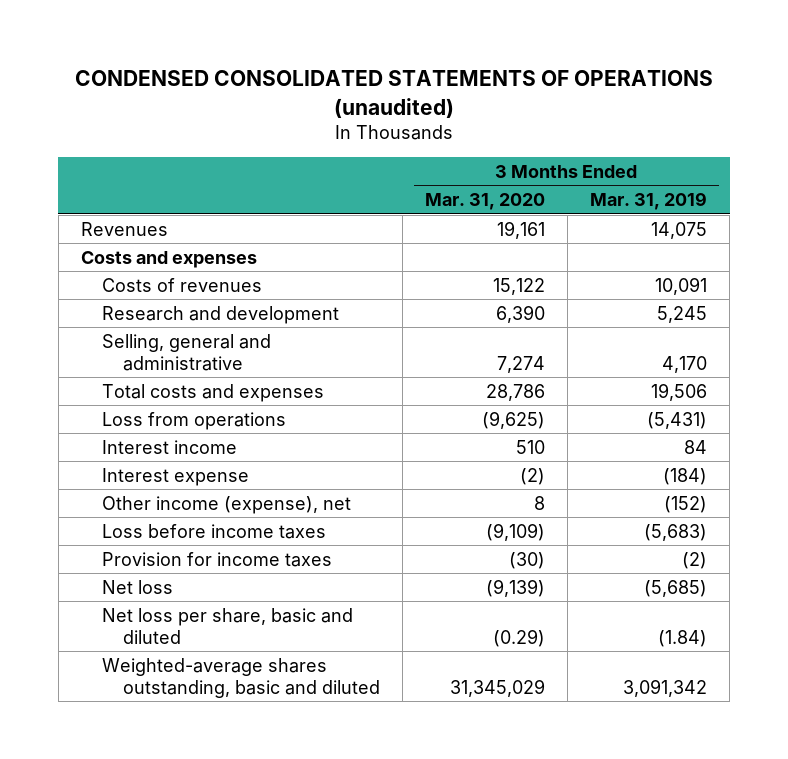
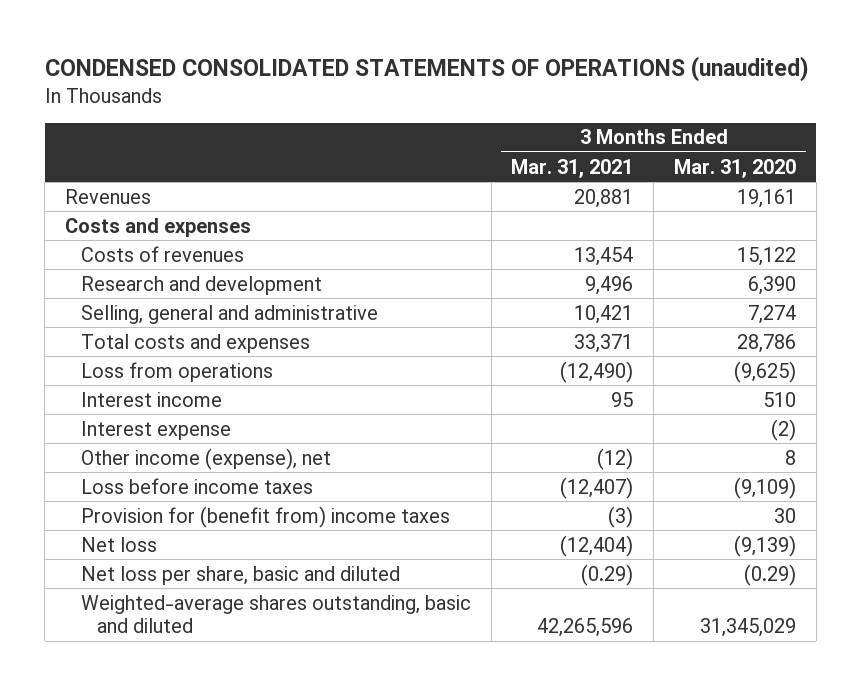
[590,192,708,211] Mar. 31, 2019 -> none
none -> [511,158,634,178] Mar. 31, 2021
[101,551,332,567] Provision for income taxes -> [81,505,451,528] Provision for (benefit from) income taxes
[509,551,546,569] (30) -> [773,507,796,523] 30

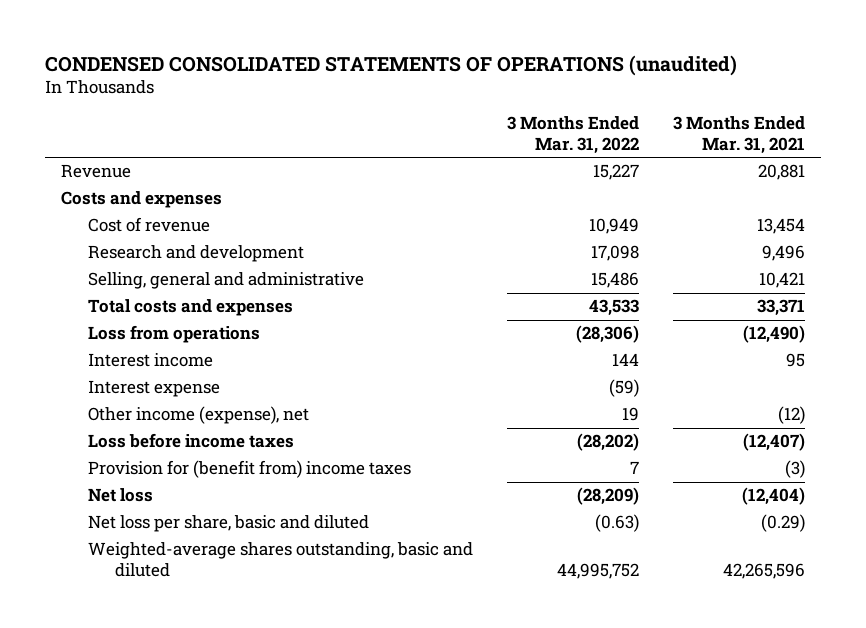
[673,158,796,178] Mar. 31, 2020 -> none
none -> [506,116,639,154] 3 Months Ended Mar. 31, 2022
[65,188,152,204] Revenues -> [61,164,132,179] Revenue
[81,245,245,262] Costs of revenues -> [88,217,211,233] Cost of revenue

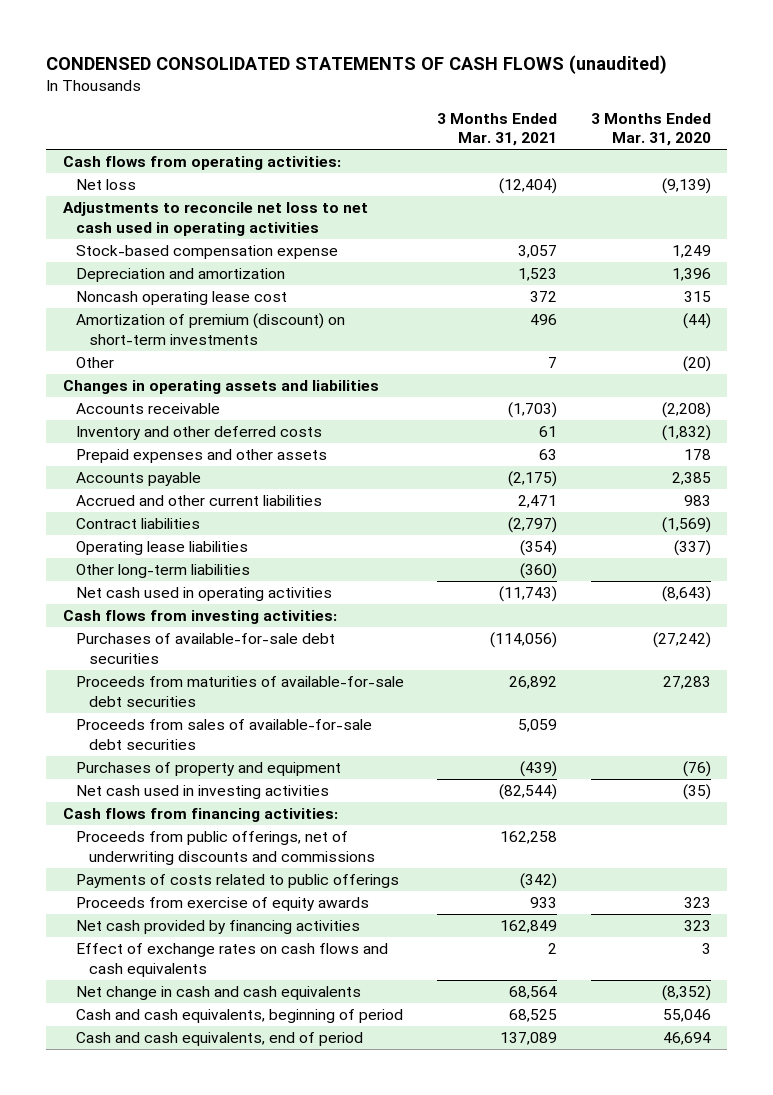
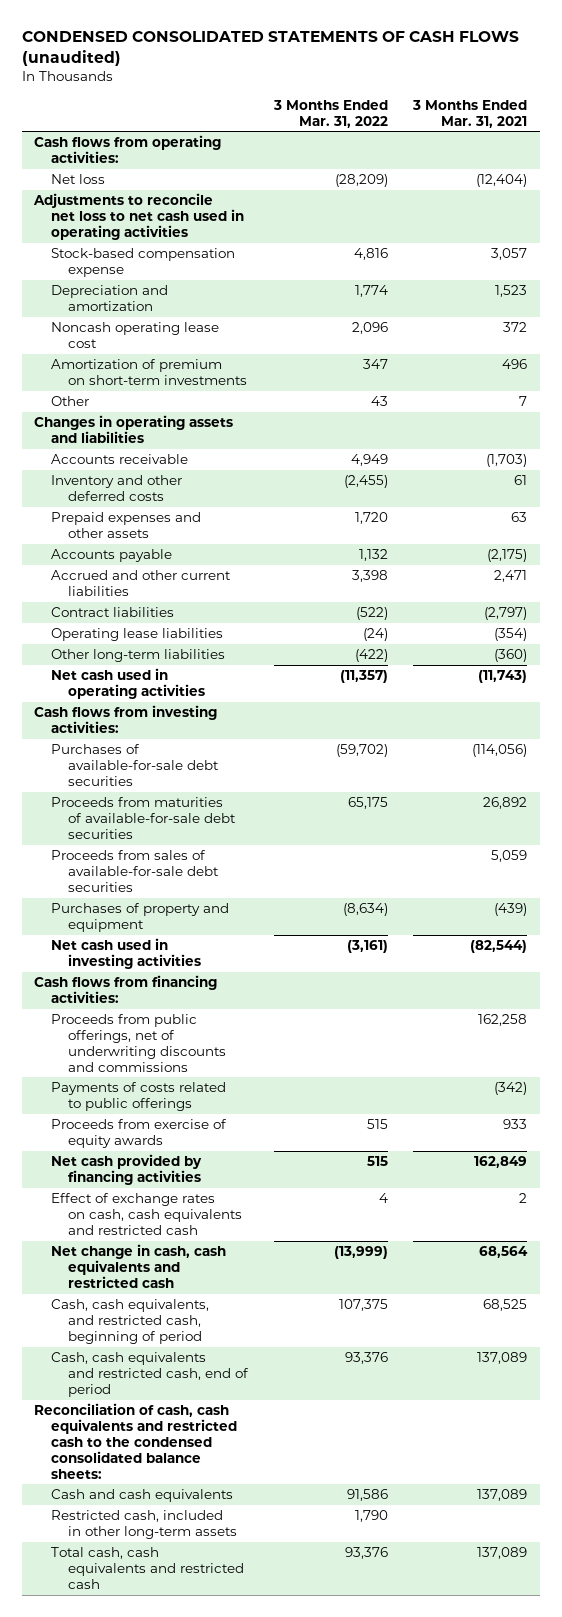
[590,112,711,147] 3 Months Ended Mar. 31, 2020 -> none
none -> [272,99,388,128] 3 Months Ended Mar. 31, 2022
[75,313,345,345] Amortization of premium (discount) on short-term investments -> [51,359,248,385] Amortization of premium on short-term investments
[75,943,388,977] Effect of exchange rates on cash flows and cash equivalents -> [51,1193,243,1235] Effect of exchange rates on cash, cash equivalents and restricted cash
[75,986,361,1001] Net change in cash and cash equivalents -> [51,1244,227,1288] Net change in cash, cash equivalents and restricted cash
[75,1009,403,1024] Cash and cash equivalents, beginning of period -> [51,1299,210,1344] Cash, cash equivalents, and restricted cash, beginning of period
[75,1032,363,1047] Cash and cash equivalents, end of period -> [51,1352,250,1397] Cash, cash equivalents and restricted cash, end of period
none -> [34,1403,238,1479] Reconciliation of cash, cash equivalents and restricted cash to the condensed consolidated balance sheets:
none -> [51,1489,234,1503] Cash and cash equivalents
none -> [51,1510,238,1539] Restricted cash, included in other long-term assets
none -> [51,1547,245,1589] Total cash, cash equivalents and restricted cash

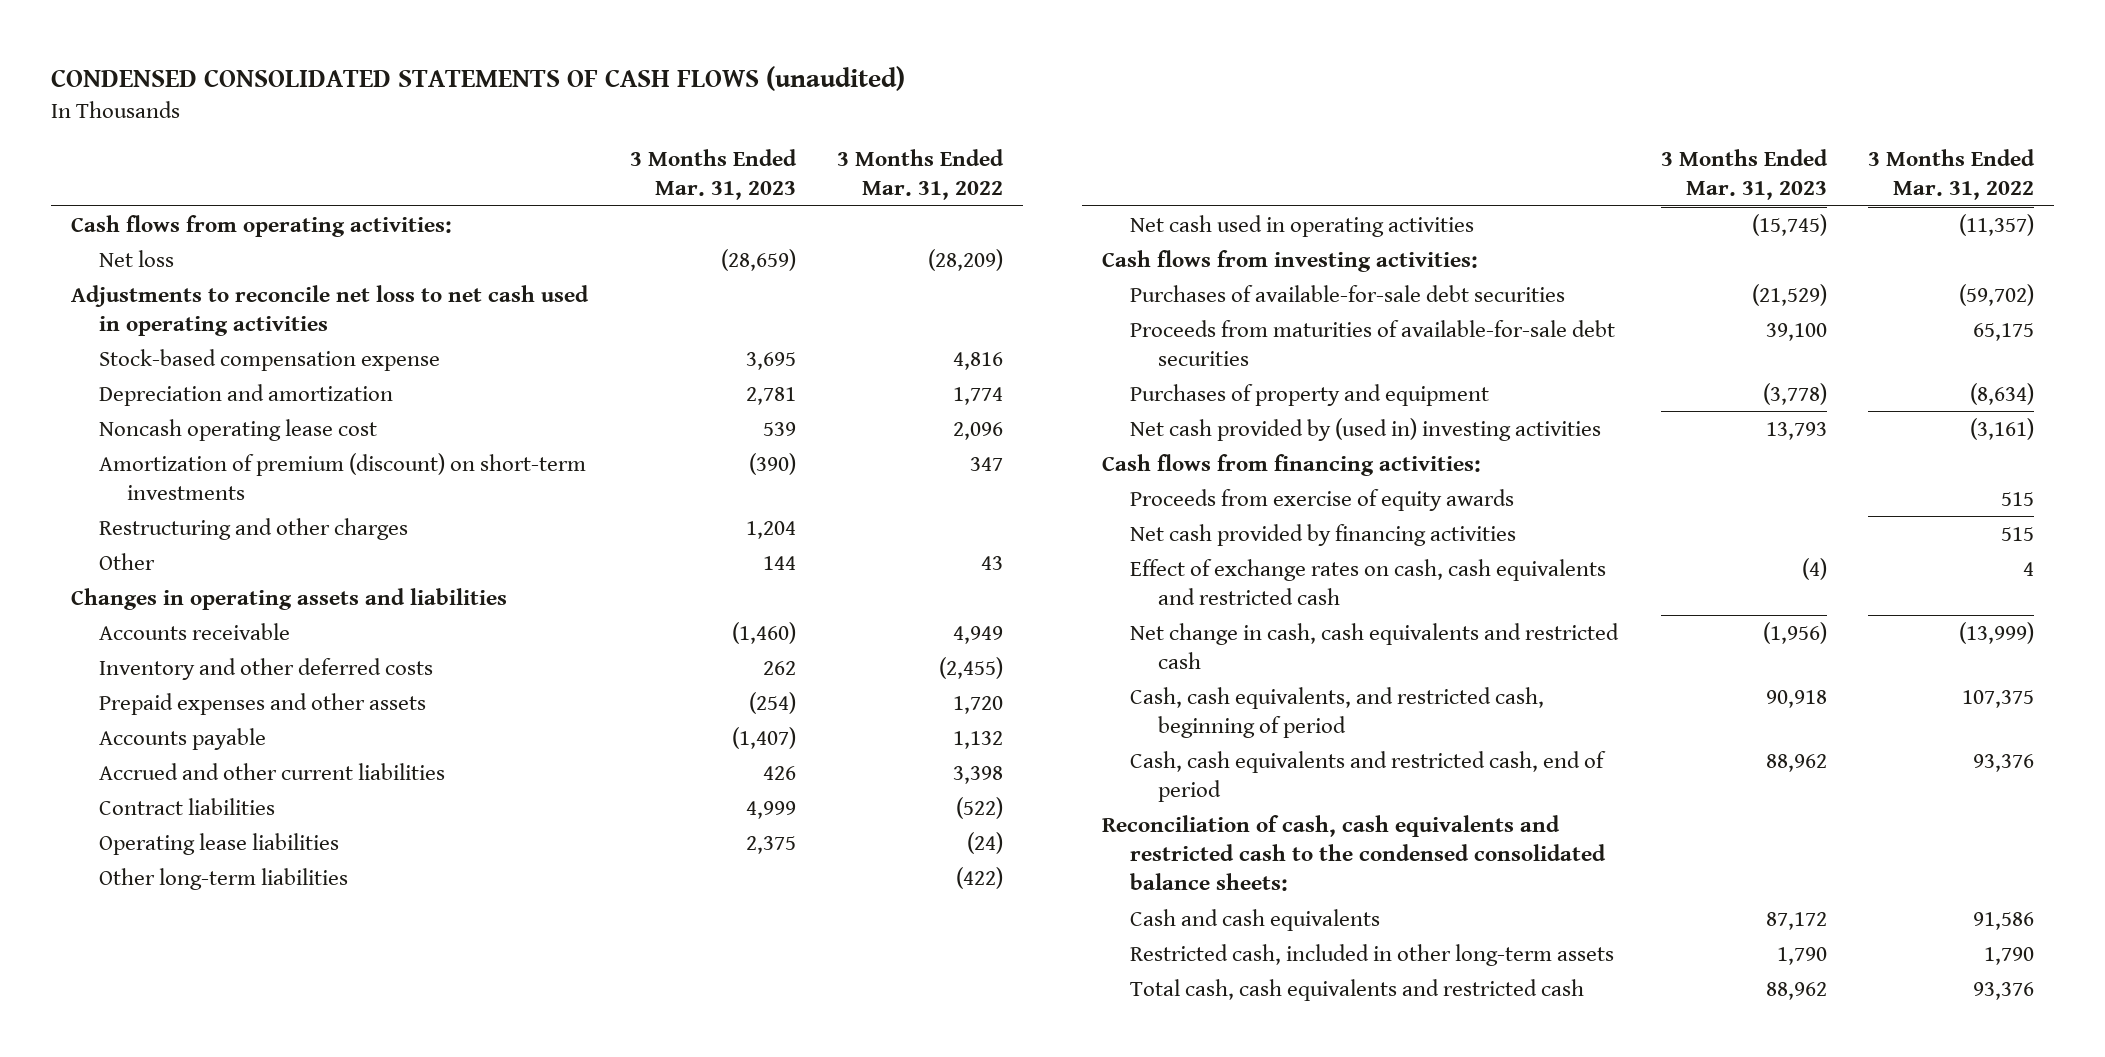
[412,99,528,128] 3 Months Ended Mar. 31, 2021 -> none
none -> [629,148,797,201] 3 Months Ended Mar. 31, 2023
[51,359,248,385] Amortization of premium on short-term investments -> [99,452,587,501] Amortization of premium (discount) on short-term investments
none -> [99,517,409,540] Restructuring and other charges
[51,850,220,892] Proceeds from sales of available-for-sale debt securities -> none
[51,938,202,969] Net cash used in investing activities -> [1130,417,1602,441] Net cash provided by (used in) investing activities
[51,1014,227,1072] Proceeds from public offerings, net of underwriting discounts and commissions -> none
[51,1082,227,1111] Payments of costs related to public offerings -> none

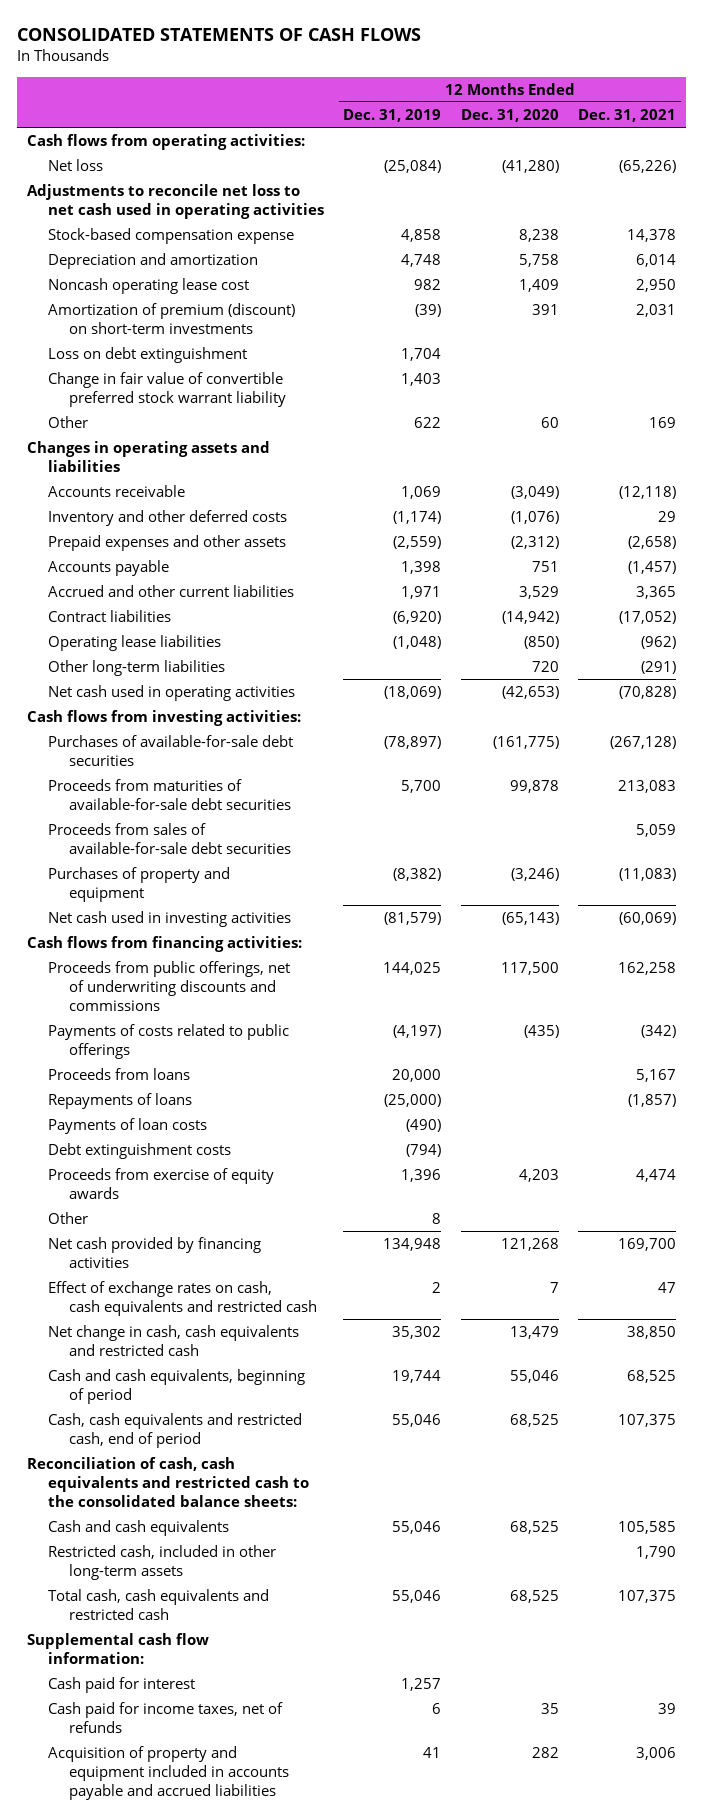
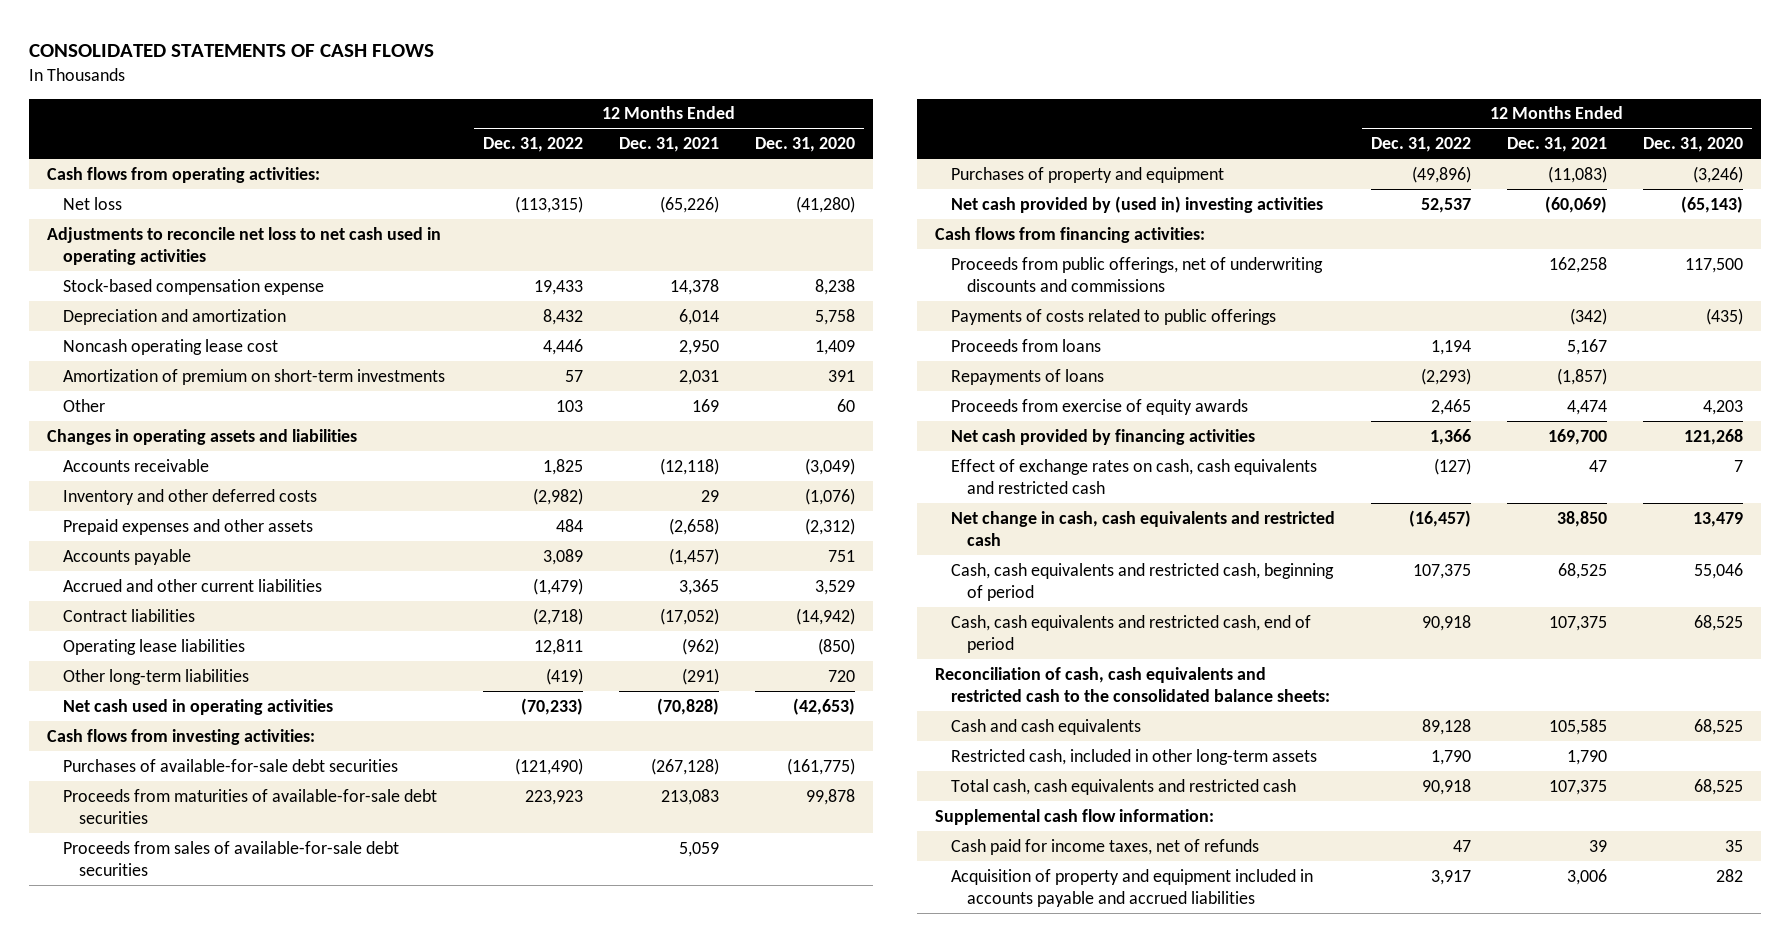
[343,108,442,122] Dec. 31, 2019 -> none
none -> [483,137,584,153] Dec. 31, 2022
[48,347,248,364] Loss on debt extinguishment -> none
[48,372,287,407] Change in fair value of convertible preferred stock warrant liability -> none
[48,303,296,334] Amortization of premium (discount) on short-term investments -> [63,368,446,385] Amortization of premium on short-term investments
[48,911,292,928] Net cash used in investing activities -> [951,195,1324,213] Net cash provided by (used in) investing activities
[48,1118,208,1135] Payments of loan costs -> none
[48,1143,232,1160] Debt extinguishment costs -> none
[48,1212,89,1225] Other -> none
[48,1369,306,1404] Cash and cash equivalents, beginning of period -> [951,562,1335,601] Cash, cash equivalents and restricted cash, beginning of period
[48,1677,196,1694] Cash paid for interest -> none

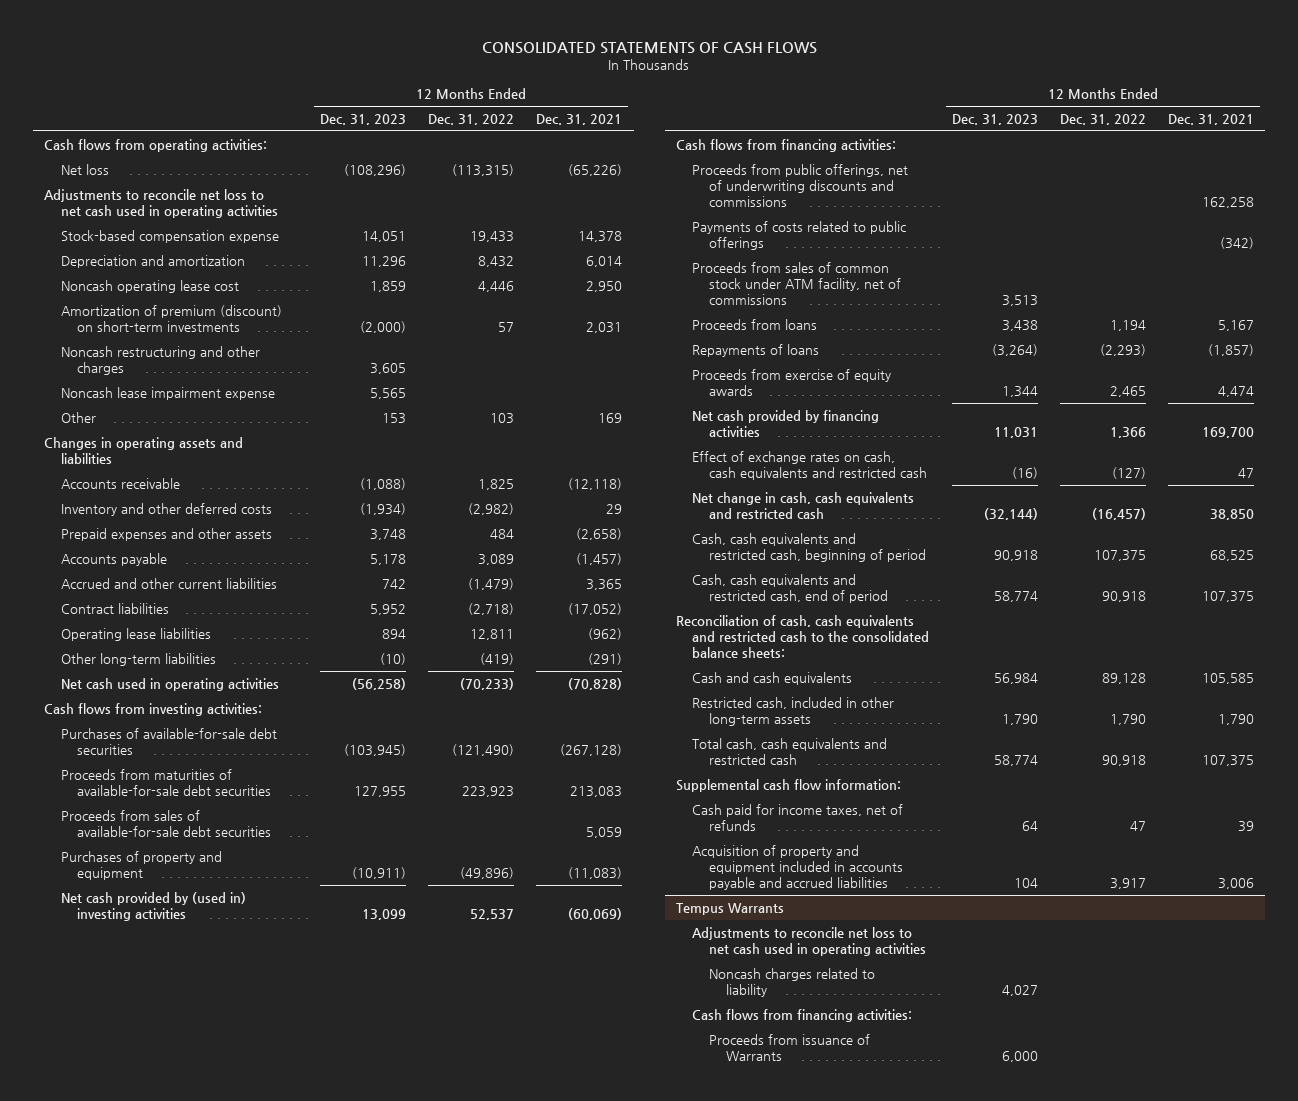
[754,137,855,153] Dec. 31, 2020 -> none
none -> [319,113,406,125] Dec. 31, 2023
[63,368,446,385] Amortization of premium on short-term investments -> [60,304,282,332] Amortization of premium (discount) on short-term investments
none -> [60,345,260,375] Noncash restructuring and other charges
none -> [60,386,275,400] Noncash lease impairment expense
none -> [692,261,902,305] Proceeds from sales of common stock under ATM facility, net of commissions
none -> [675,902,784,915] Tempus Warrants
none -> [692,926,927,956] Adjustments to reconcile net loss to net cash used in operating activities
none -> [709,967,876,997] Noncash charges related to liability
none -> [692,1008,913,1022] Cash flows from financing activities:
none -> [709,1033,871,1061] Proceeds from issuance of Warrants

